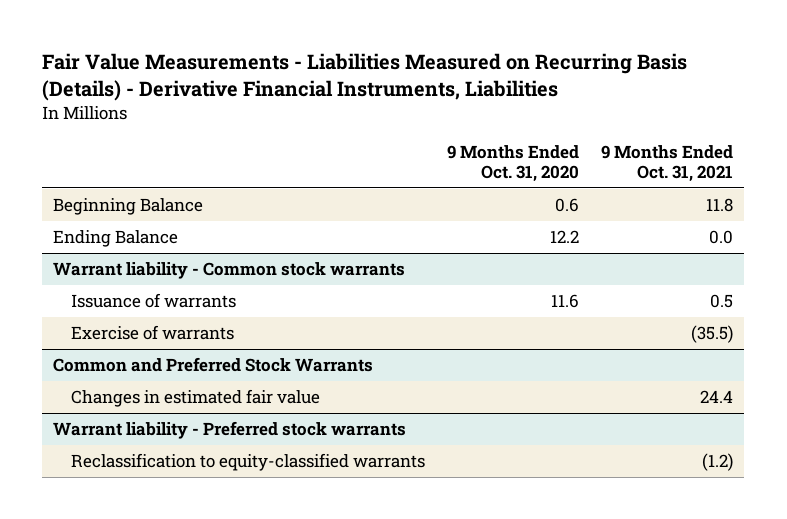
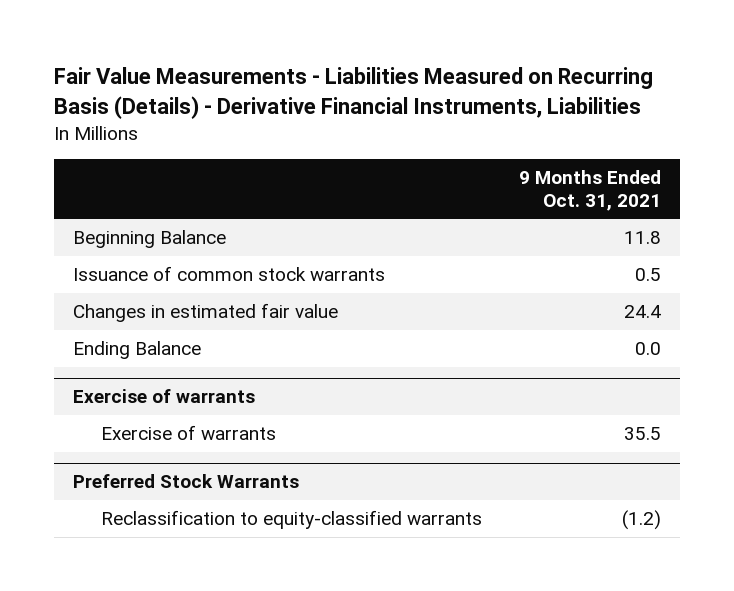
[447,145,580,183] 9 Months Ended Oct. 31, 2020 -> none
[53,262,406,280] Warrant liability - Common stock warrants -> none
[71,325,235,341] Exercise of warrants -> none
[53,357,374,373] Common and Preferred Stock Warrants -> none
[71,293,237,309] Issuance of warrants -> [72,266,385,282] Issuance of common stock warrants
[53,230,179,248] Ending Balance -> [72,341,201,360] Ending Balance
[53,421,407,440] Warrant liability - Preferred stock warrants -> [72,389,255,404] Exercise of warrants
none -> [101,425,277,441] Exercise of warrants
none -> [72,474,299,489] Preferred Stock Warrants

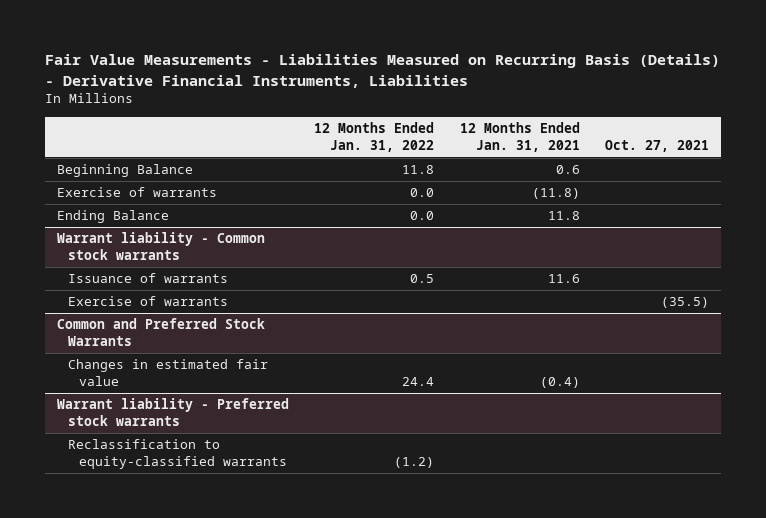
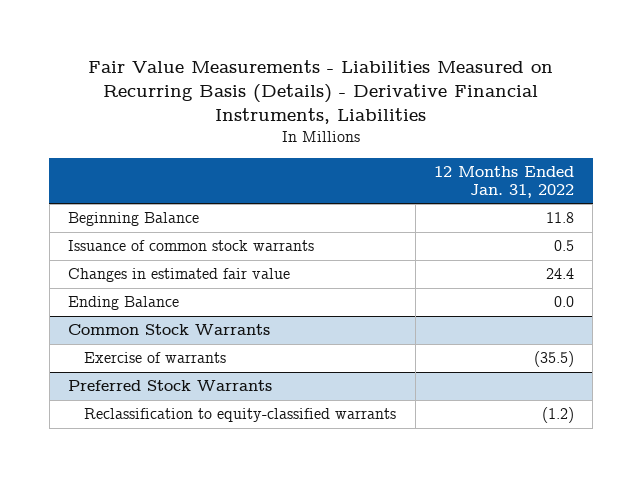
[459,122,580,153] 12 Months Ended Jan. 31, 2021 -> none
[604,140,709,153] Oct. 27, 2021 -> none
[57,187,218,198] Exercise of warrants -> none
[57,232,266,261] Warrant liability - Common stock warrants -> none
[68,296,229,307] Exercise of warrants -> none
[57,318,266,347] Common and Preferred Stock Warrants -> none
[68,273,229,284] Issuance of warrants -> [67,240,314,252] Issuance of common stock warrants
[57,210,170,224] Ending Balance -> [67,296,179,311] Ending Balance
[57,398,290,427] Warrant liability - Preferred stock warrants -> [67,324,270,336] Common Stock Warrants
none -> [84,352,227,364] Exercise of warrants
none -> [67,380,272,392] Preferred Stock Warrants

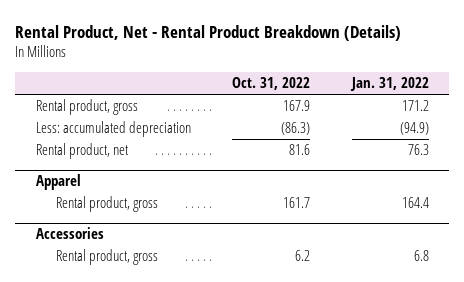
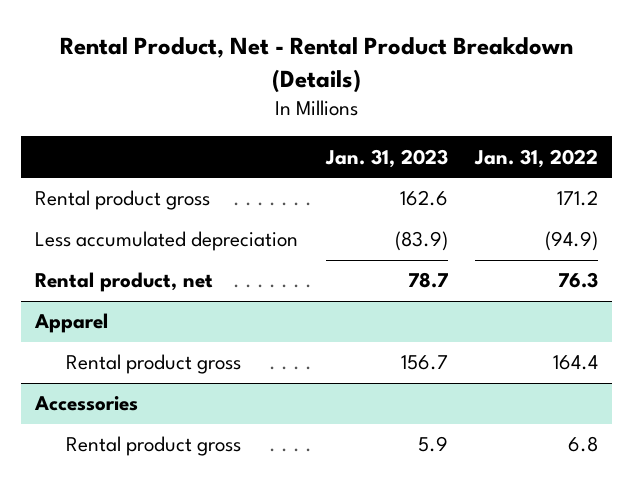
[232,77,311,91] Oct. 31, 2022 -> none
none -> [324,148,448,168] Jan. 31, 2023
[35,99,138,116] Rental product, gross -> [34,190,210,211] Rental product gross
[35,121,191,138] Less: accumulated depreciation -> [34,231,298,252] Less accumulated depreciation
[56,196,159,213] Rental product, gross -> [66,354,242,375] Rental product gross
[56,249,159,266] Rental product, gross -> [66,436,242,457] Rental product gross

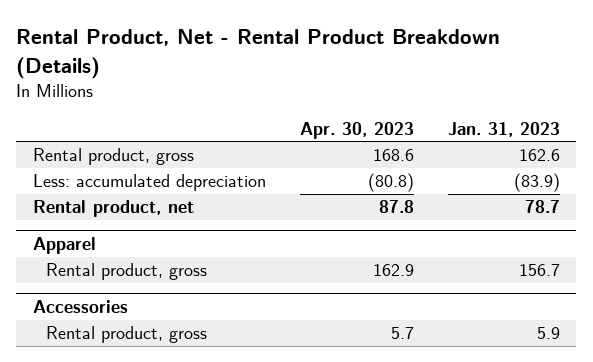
[474,148,599,168] Jan. 31, 2022 -> none
none -> [299,121,414,139] Apr. 30, 2023
[34,190,210,211] Rental product gross -> [33,148,195,166] Rental product, gross
[34,231,298,252] Less accumulated depreciation -> [33,174,267,192] Less: accumulated depreciation
[66,354,242,375] Rental product gross -> [46,263,208,281] Rental product, gross
[66,436,242,457] Rental product gross -> [46,326,208,344] Rental product, gross

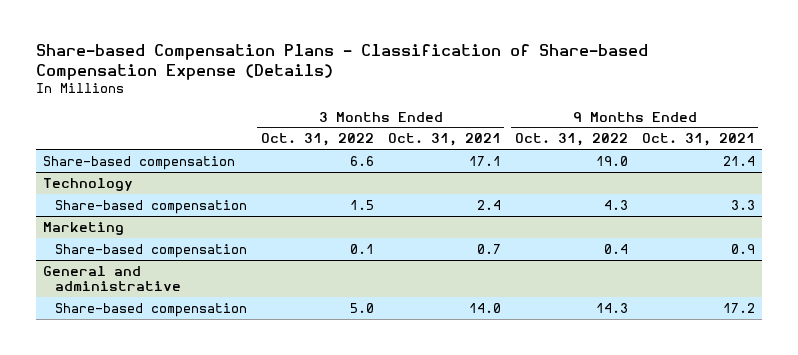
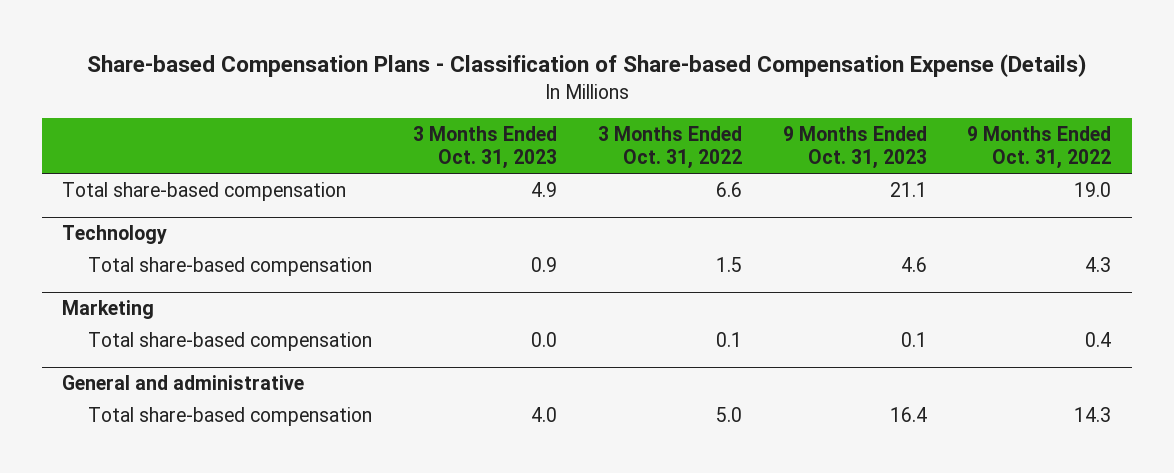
[387,133,501,147] Oct. 31, 2021 -> none
[641,133,755,147] Oct. 31, 2021 -> none
none -> [413,126,558,170] 3 Months Ended Oct. 31, 2023
none -> [782,126,927,170] 9 Months Ended Oct. 31, 2023
[43,155,236,170] Share-based compensation -> [62,181,347,201] Total share-based compensation
[54,199,247,214] Share-based compensation -> [88,256,373,276] Total share-based compensation
[54,243,247,258] Share-based compensation -> [88,331,373,351] Total share-based compensation
[54,302,247,317] Share-based compensation -> [88,406,373,426] Total share-based compensation

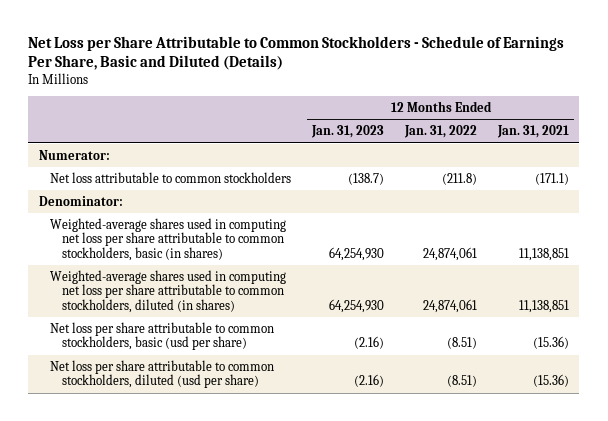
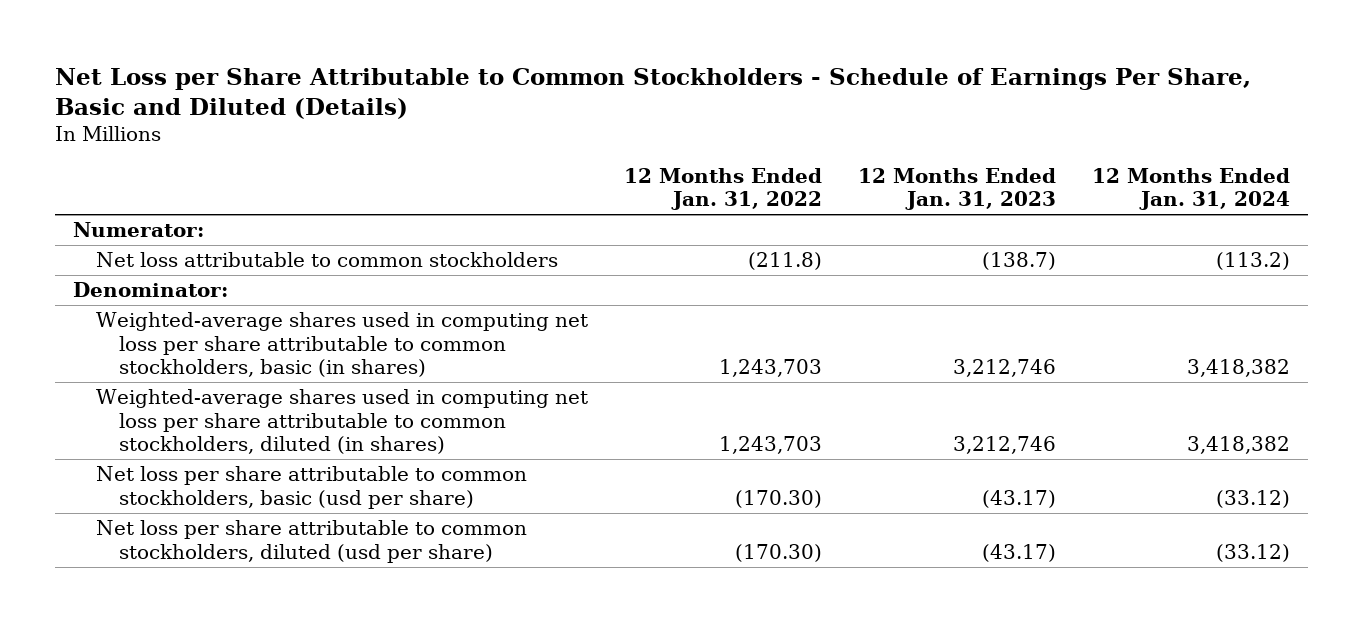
[496,125,569,139] Jan. 31, 2021 -> none
none -> [1092,168,1291,211] 12 Months Ended Jan. 31, 2024
[329,247,385,262] 64,254,930 -> [952,359,1056,378] 3,212,746
[423,247,478,262] 24,874,061 -> [718,359,822,378] 1,243,703
[329,299,385,314] 64,254,930 -> [952,436,1056,455] 3,212,746
[423,299,478,314] 24,874,061 -> [718,436,822,455] 1,243,703
[354,336,385,350] (2.16) -> [981,489,1056,508] (43.17)
[447,337,478,350] (8.51) -> [734,489,822,508] (170.30)
[354,374,385,388] (2.16) -> [981,543,1056,562] (43.17)
[447,375,478,388] (8.51) -> [734,543,822,562] (170.30)

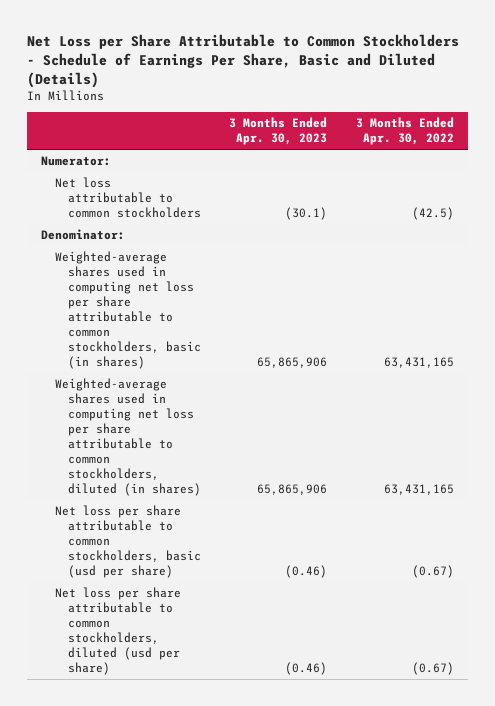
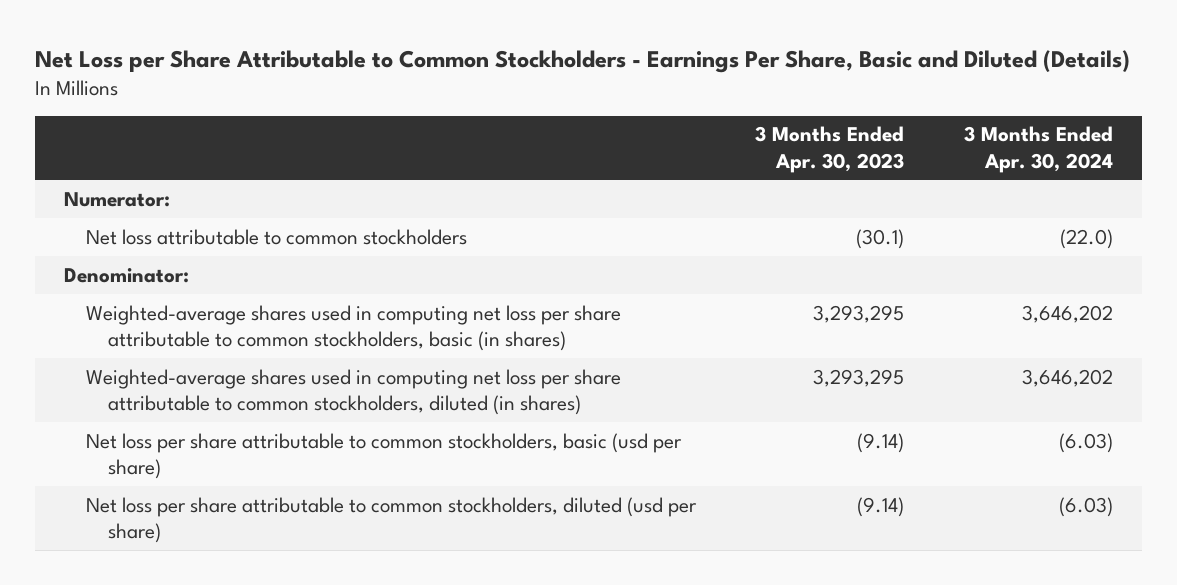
[26,33,459,88] Net Loss per Share Attributable to Common Stockholders - Schedule of Earnings Per Share, Basic and Diluted (Details) -> [34,49,1130,73] Net Loss per Share Attributable to Common Stockholders - Earnings Per Share, Basic and Diluted (Details)
[355,117,454,146] 3 Months Ended Apr. 30, 2022 -> none
none -> [963,126,1113,173] 3 Months Ended Apr. 30, 2024
[257,357,328,369] 65,865,906 -> [813,304,905,323] 3,293,295
[257,484,328,496] 65,865,906 -> [813,368,905,387] 3,293,295
[285,565,328,579] (0.46) -> [857,432,905,453] (9.14)
[285,662,328,676] (0.46) -> [857,496,905,517] (9.14)

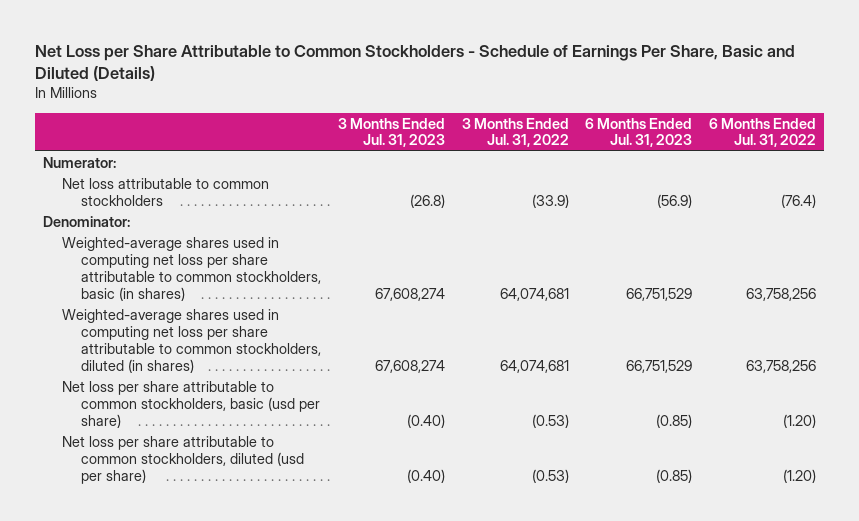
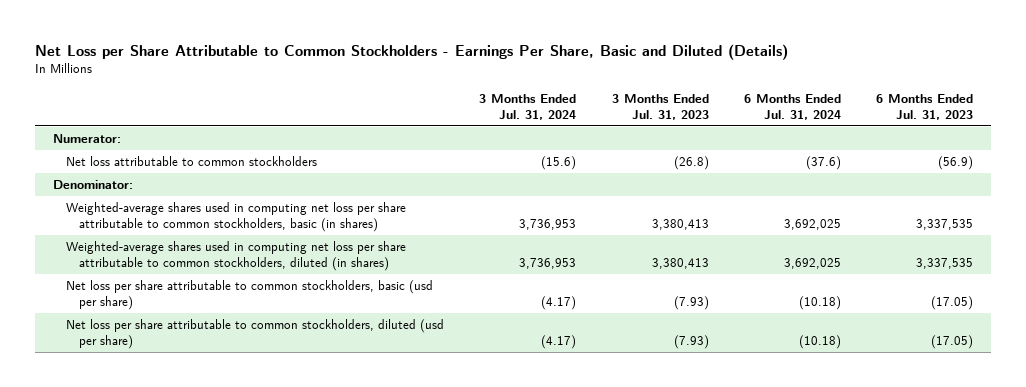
[34,44,795,82] Net Loss per Share Attributable to Common Stockholders - Schedule of Earnings Per Share, Basic and Diluted (Details) -> [35,43,789,60] Net Loss per Share Attributable to Common Stockholders - Earnings Per Share, Basic and Diluted (Details)
[461,117,569,148] 3 Months Ended Jul. 31, 2022 -> none
[709,117,817,148] 6 Months Ended Jul. 31, 2022 -> none
none -> [479,93,577,120] 3 Months Ended Jul. 31, 2024
none -> [744,93,842,120] 6 Months Ended Jul. 31, 2024
[374,287,445,301] 67,608,274 -> [651,219,709,231] 3,380,413
[626,287,693,301] 66,751,529 -> [916,219,974,231] 3,337,535
[374,359,445,373] 67,608,274 -> [651,258,709,270] 3,380,413
[626,359,693,373] 66,751,529 -> [916,258,974,270] 3,337,535
[406,413,445,428] (0.40) -> [673,296,709,311] (7.93)
[656,413,693,428] (0.85) -> [931,296,974,311] (17.05)
[406,468,445,483] (0.40) -> [673,335,709,350] (7.93)
[656,468,693,483] (0.85) -> [931,335,974,350] (17.05)

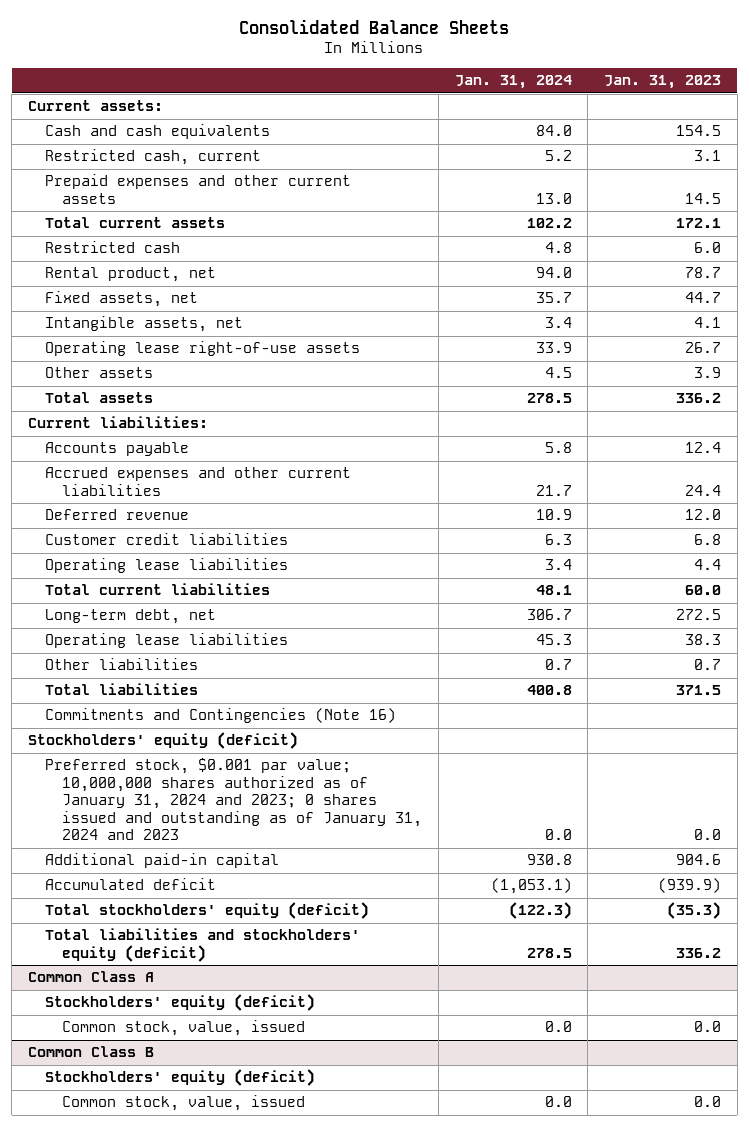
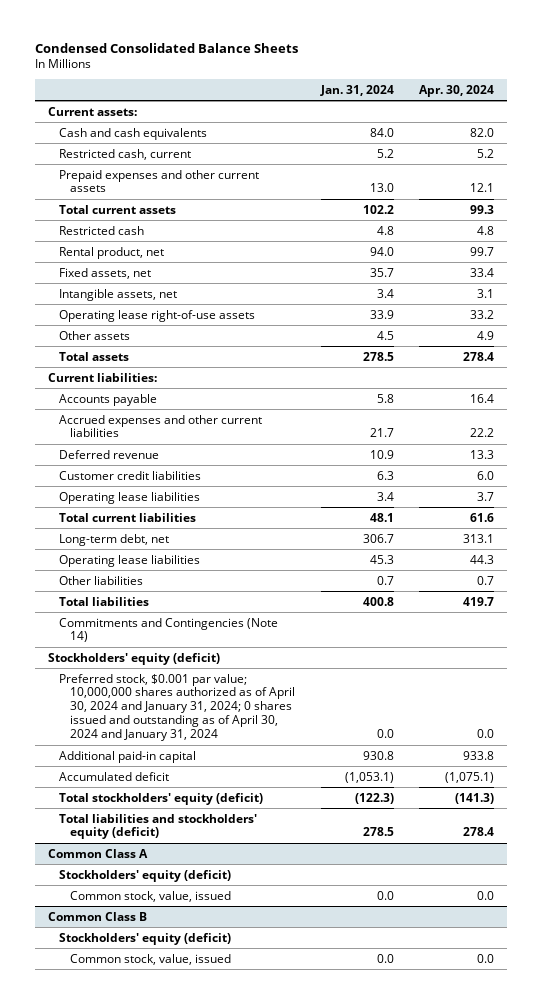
[239,18,510,34] Consolidated Balance Sheets -> [34,42,298,53] Condensed Consolidated Balance Sheets
[604,75,722,90] Jan. 31, 2023 -> none
none -> [419,84,495,97] Apr. 30, 2024
[44,708,396,724] Commitments and Contingencies (Note 16) -> [58,617,278,643] Commitments and Contingencies (Note 14)
[44,758,423,841] Preferred stock, $0.001 par value; 10,000,000 shares authorized as of January 31, 2024 and 2023; 0 shares issued and outstanding as of January 31, 2024 and 2023 -> [58,673,296,742] Preferred stock, $0.001 par value; 10,000,000 shares authorized as of April 30, 2024 and January 31, 2024; 0 shares issued and outstanding as of April 30, 2024 and January 31, 2024

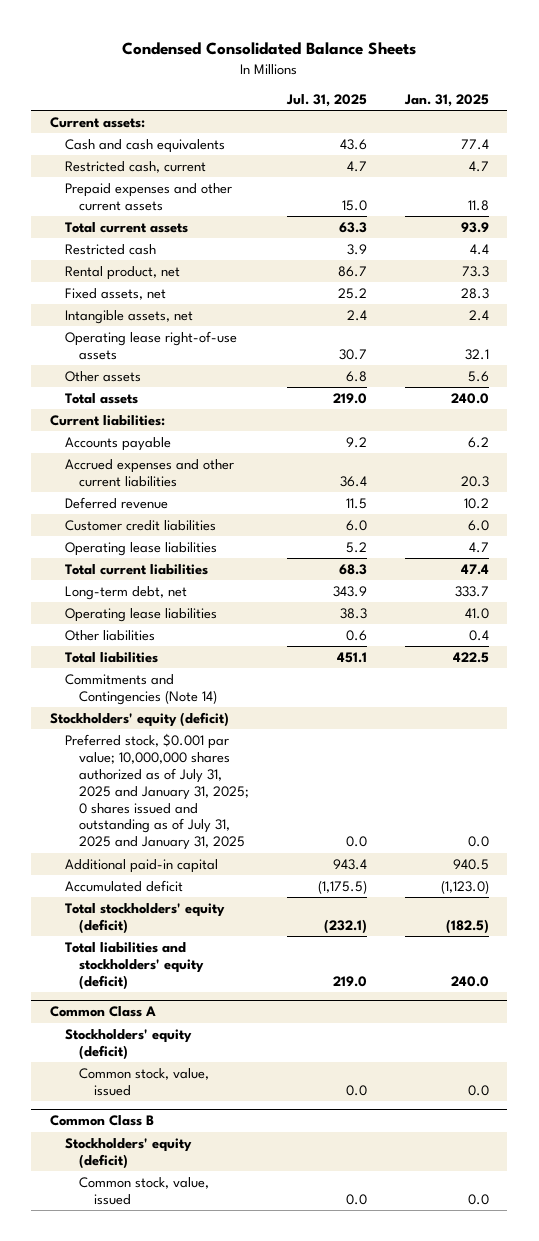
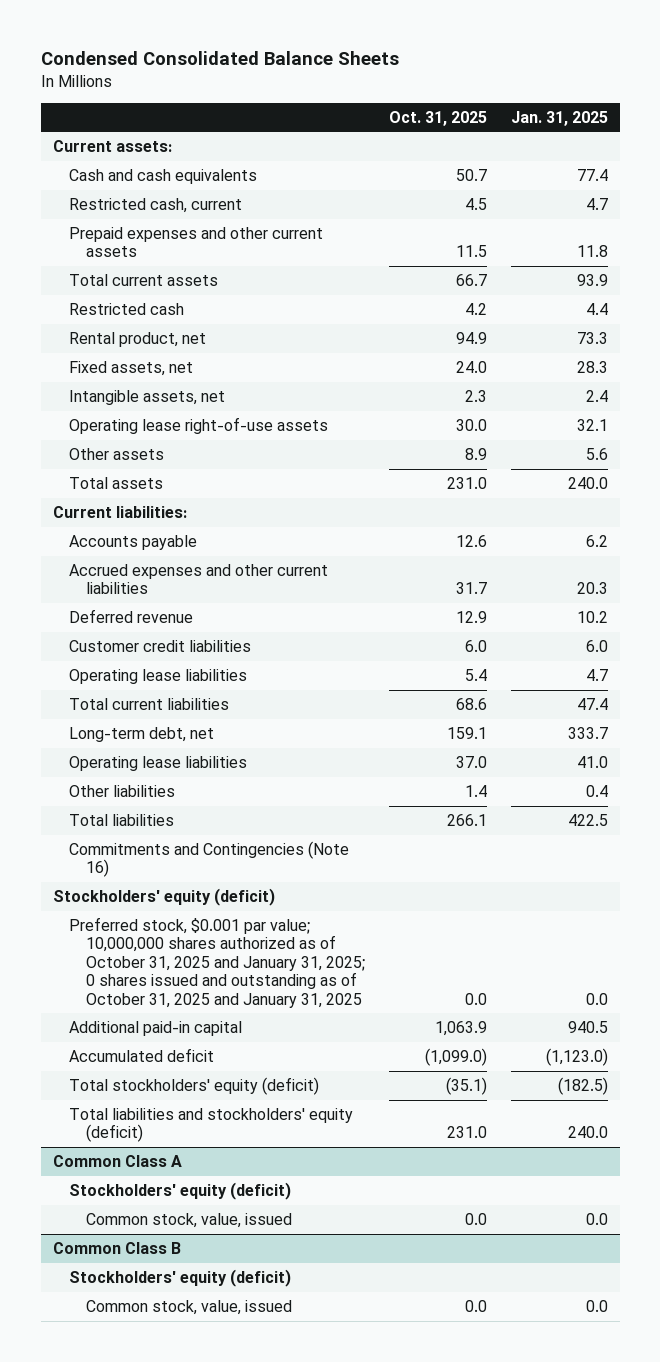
[285,94,367,108] Jul. 31, 2025 -> none
none -> [388,110,487,126] Oct. 31, 2025
[64,673,218,705] Commitments and Contingencies (Note 14) -> [69,840,350,878] Commitments and Contingencies (Note 16)
[64,732,250,851] Preferred stock, $0.001 par value; 10,000,000 shares authorized as of July 31, 2025 and January 31, 2025; 0 shares issued and outstanding as of July 31, 2025 and January 31, 2025 -> [69,916,365,1008] Preferred stock, $0.001 par value; 10,000,000 shares authorized as of October 31, 2025 and January 31, 2025; 0 shares issued and outstanding as of October 31, 2025 and January 31, 2025

